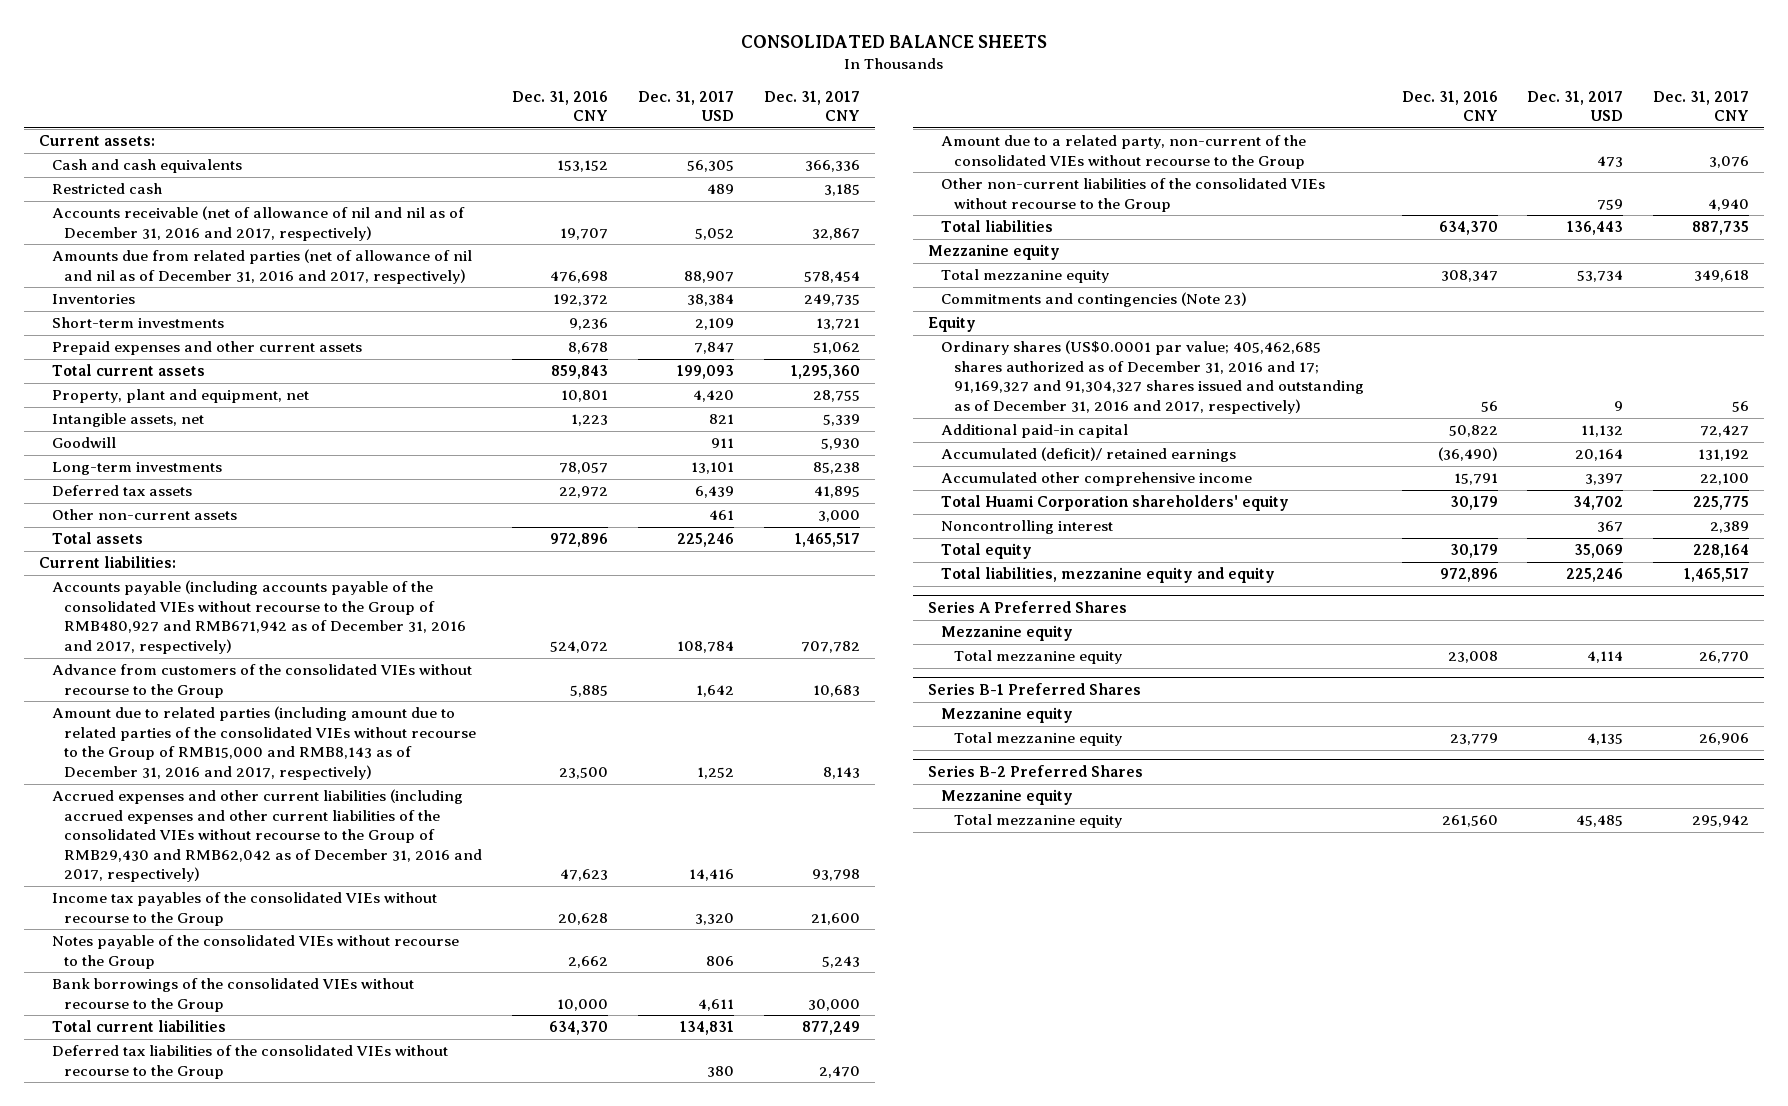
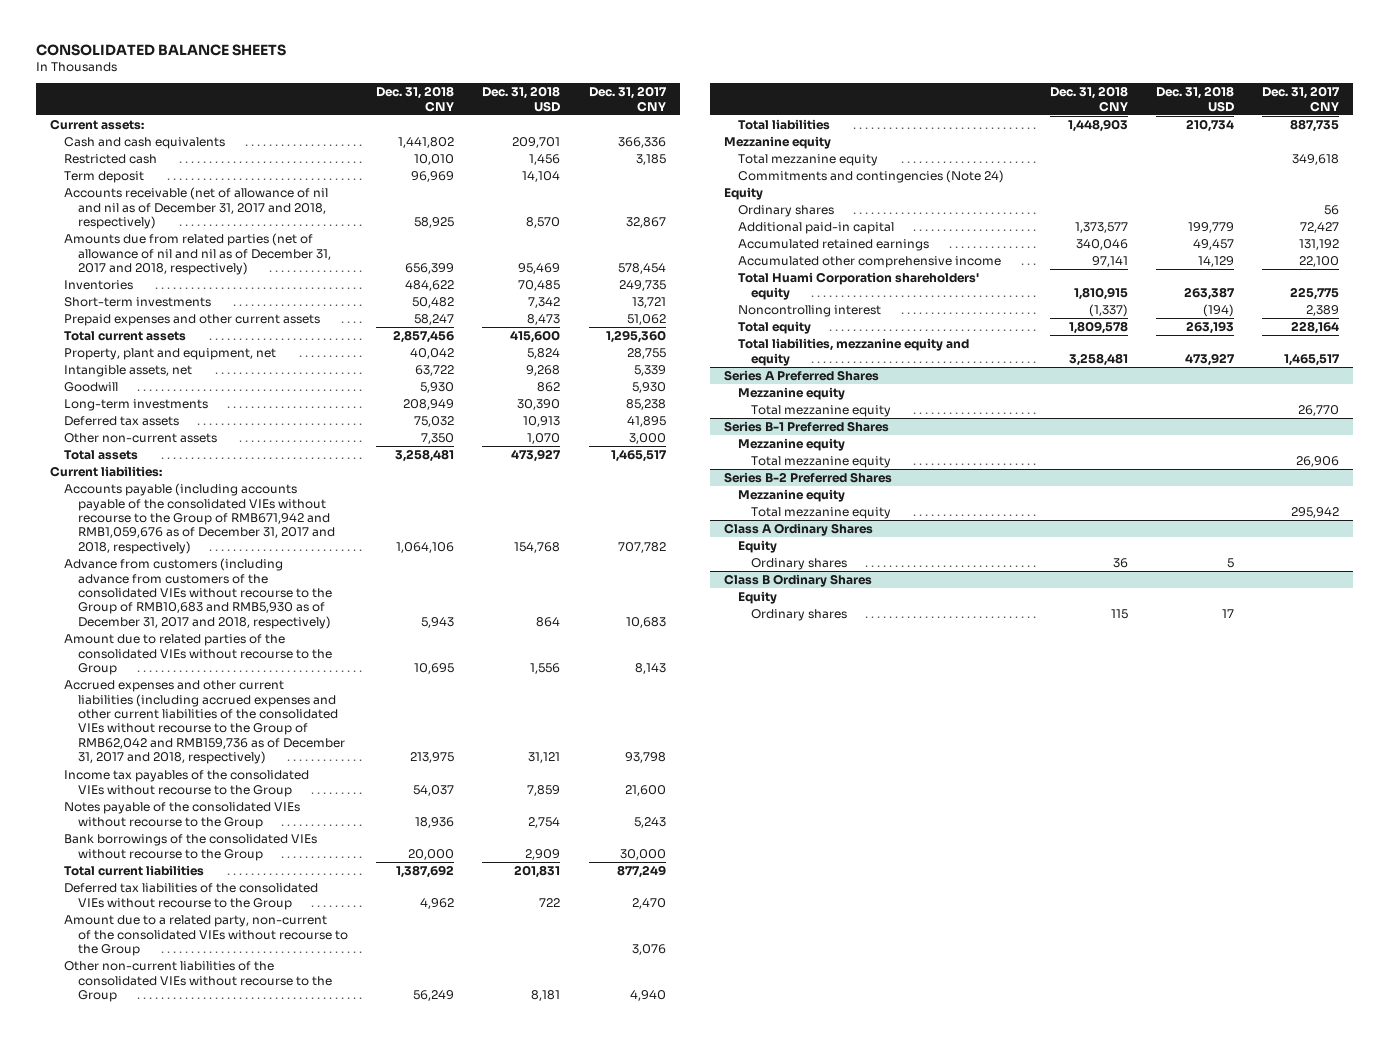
[512,90,609,122] Dec. 31, 2016 CNY -> none
[638,90,735,122] Dec. 31, 2017 USD -> none
none -> [376,86,455,112] Dec. 31, 2018 CNY
none -> [482,86,561,112] Dec. 31, 2018 USD
none -> [64,171,145,184] Term deposit
[51,206,465,241] Accounts receivable (net of allowance of nil and nil as of December 31, 2016 and 2017, respectively) -> [64,187,329,230] Accounts receivable (net of allowance of nil and nil as of December 31, 2017 and 2018, respectively)
[51,249,472,284] Amounts due from related parties (net of allowance of nil and nil as of December 31, 2016 and 2017, respectively) -> [64,233,331,276] Amounts due from related parties (net of allowance of nil and nil as of December 31, 2017 and 2018, respectively)
[51,580,467,654] Accounts payable (including accounts payable of the consolidated VIEs without recourse to the Group of RMB480,927 and RMB671,942 as of December 31, 2016 and 2017, respectively) -> [64,483,335,554] Accounts payable (including accounts payable of the consolidated VIEs without recourse to the Group of RMB671,942 and RMB1,059,676 as of December 31, 2017 and 2018, respectively)
[51,664,472,698] Advance from customers of the consolidated VIEs without recourse to the Group -> [64,558,332,629] Advance from customers (including advance from customers of the consolidated VIEs without recourse to the Group of RMB10,683 and RMB5,930 as of December 31, 2017 and 2018, respectively)
[51,706,477,780] Amount due to related parties (including amount due to related parties of the consolidated VIEs without recourse to the Group of RMB15,000 and RMB8,143 as of December 31, 2016 and 2017, respectively) -> [64,634,332,676] Amount due to related parties of the consolidated VIEs without recourse to the Group
[51,789,483,883] Accrued expenses and other current liabilities (including accrued expenses and other current liabilities of the consolidated VIEs without recourse to the Group of RMB29,430 and RMB62,042 as of December 31, 2016 and 2017, respectively) -> [64,680,345,765] Accrued expenses and other current liabilities (including accrued expenses and other current liabilities of the consolidated VIEs without recourse to the Group of RMB62,042 and RMB159,736 as of December 31, 2017 and 2018, respectively)
[941,292,1248,308] Commitments and contingencies (Note 23) -> [737,170,1004,184] Commitments and contingencies (Note 24)
[941,340,1364,414] Ordinary shares (US$0.0001 par value; 405,462,685 shares authorized as of December 31, 2016 and 17; 91,169,327 and 91,304,327 shares issued and outstanding as of December 31, 2016 and 2017, respectively) -> [737,205,834,218] Ordinary shares
[941,447,1237,463] Accumulated (deficit)/ retained earnings -> [737,239,929,252] Accumulated retained earnings
none -> [723,523,873,537] Class A Ordinary Shares
none -> [737,540,777,554] Equity
none -> [751,558,848,571] Ordinary shares
none -> [723,574,872,588] Class B Ordinary Shares
none -> [737,591,777,605] Equity
none -> [751,609,848,622] Ordinary shares

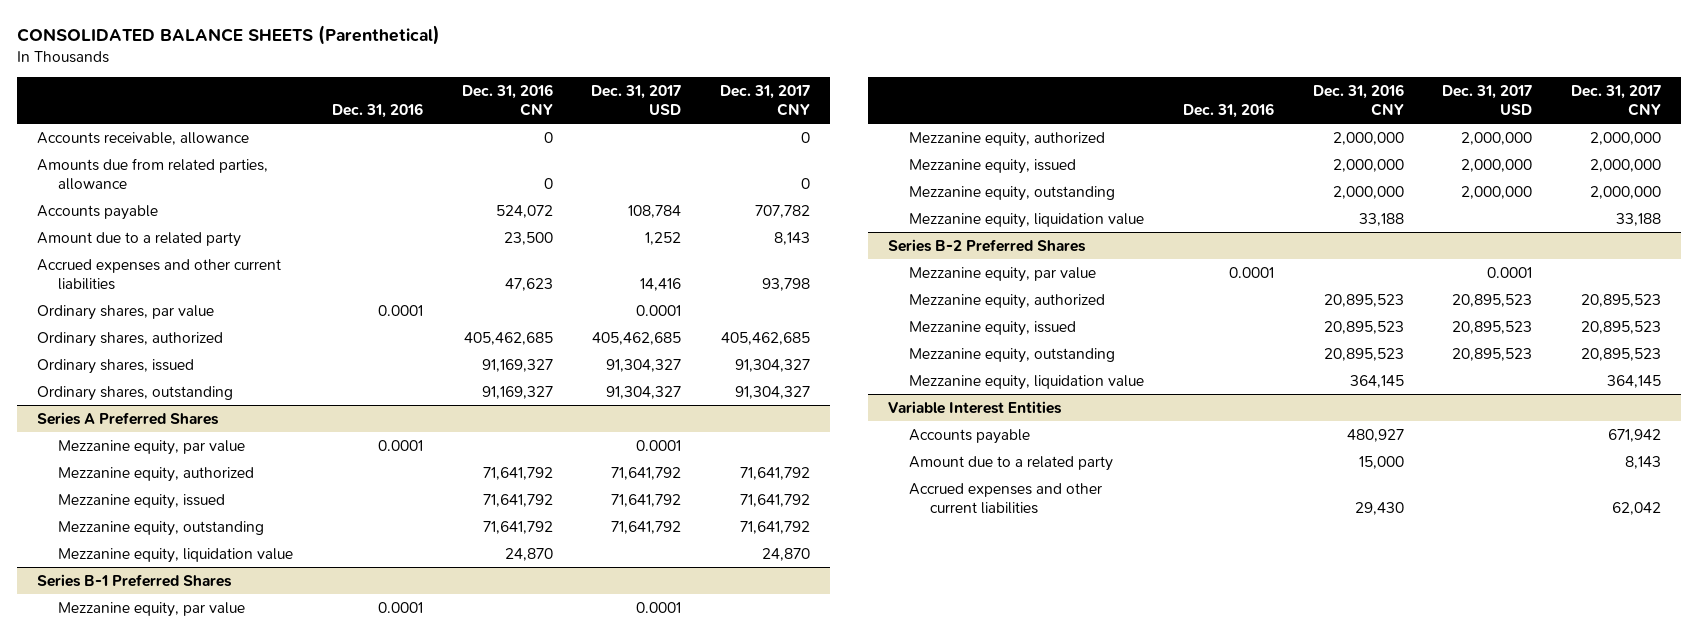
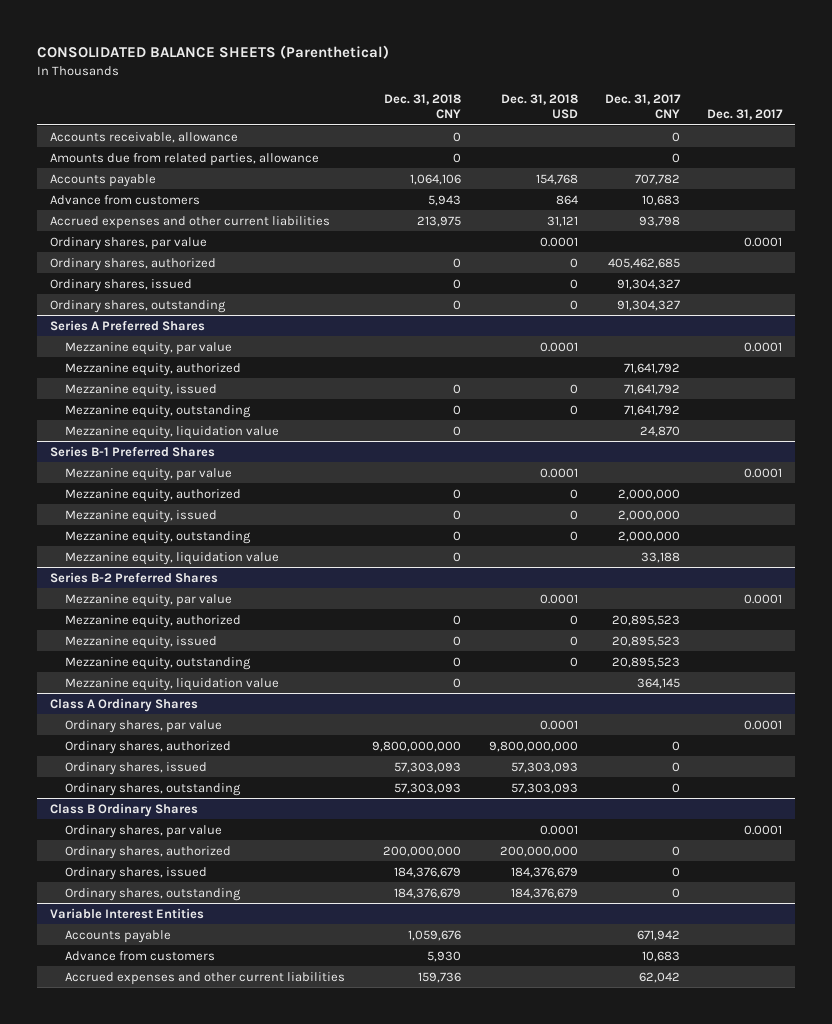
[331,103,423,119] Dec. 31, 2016 -> none
[461,83,553,117] Dec. 31, 2016 CNY -> none
[591,84,682,116] Dec. 31, 2017 USD -> none
none -> [384,93,462,120] Dec. 31, 2018 CNY
none -> [500,93,578,120] Dec. 31, 2018 USD
none -> [706,109,783,121] Dec. 31, 2017
[36,231,241,247] Amount due to a related party -> none
none -> [50,194,201,205] Advance from customers
none -> [50,697,199,712] Class A Ordinary Shares
none -> [65,719,223,733] Ordinary shares, par value
none -> [65,740,232,754] Ordinary shares, authorized
none -> [65,761,208,775] Ordinary shares, issued
none -> [65,782,242,796] Ordinary shares, outstanding
none -> [50,802,199,817] Class B Ordinary Shares
none -> [65,824,223,838] Ordinary shares, par value
none -> [65,845,232,859] Ordinary shares, authorized
none -> [65,866,208,880] Ordinary shares, issued
none -> [65,887,242,901] Ordinary shares, outstanding
[908,455,1113,471] Amount due to a related party -> none
none -> [65,950,216,961] Advance from customers

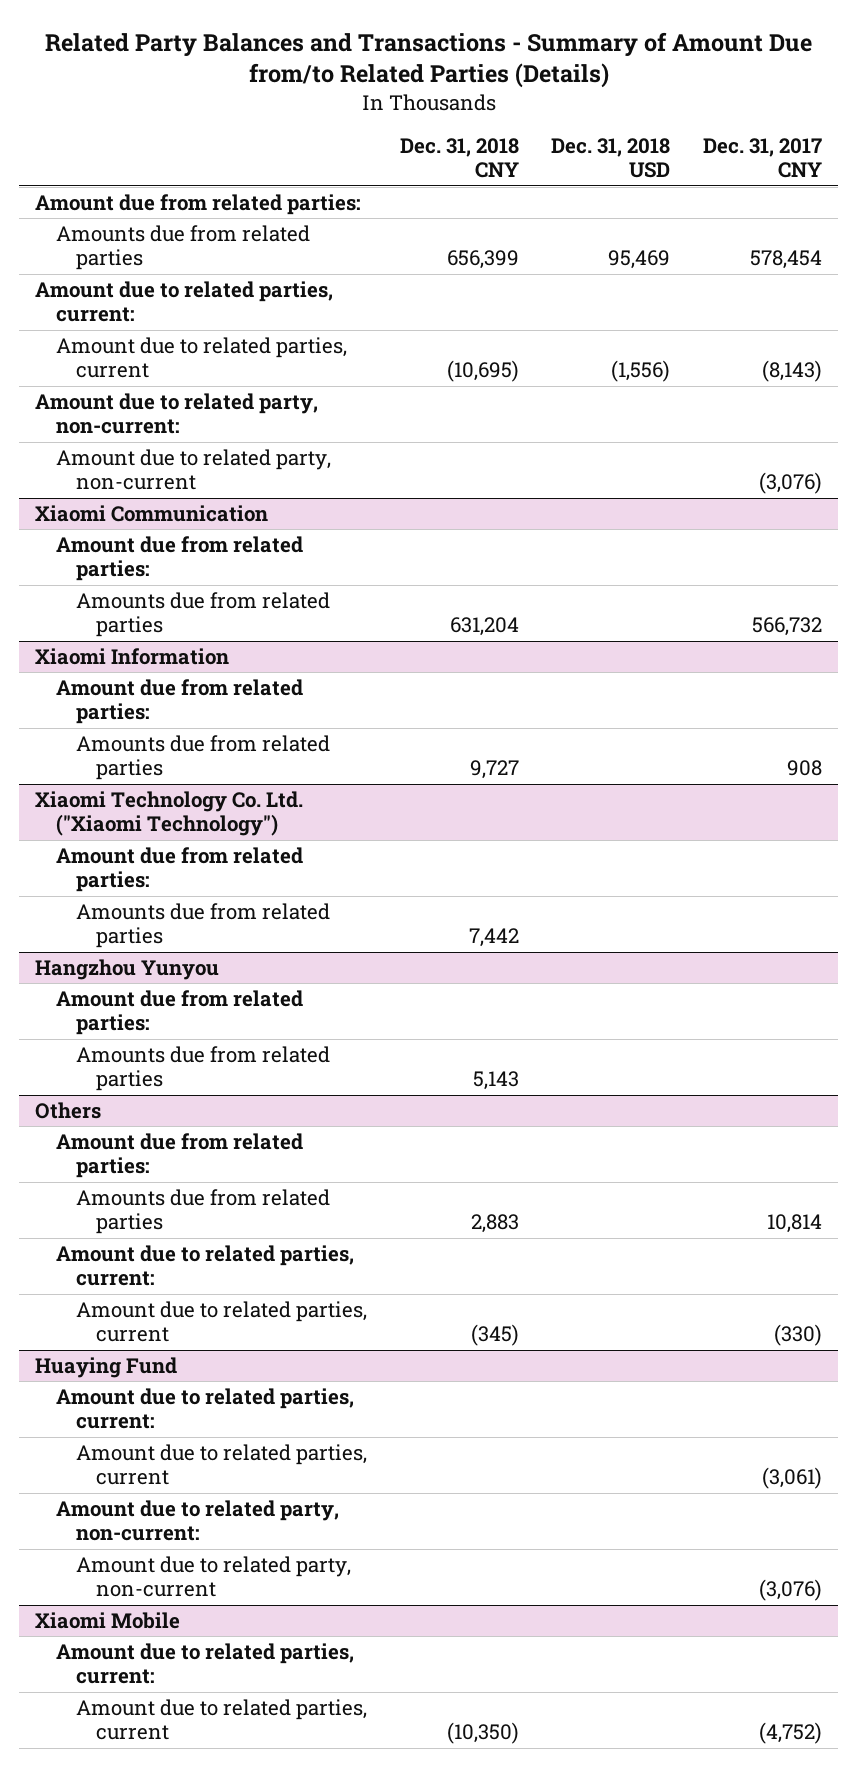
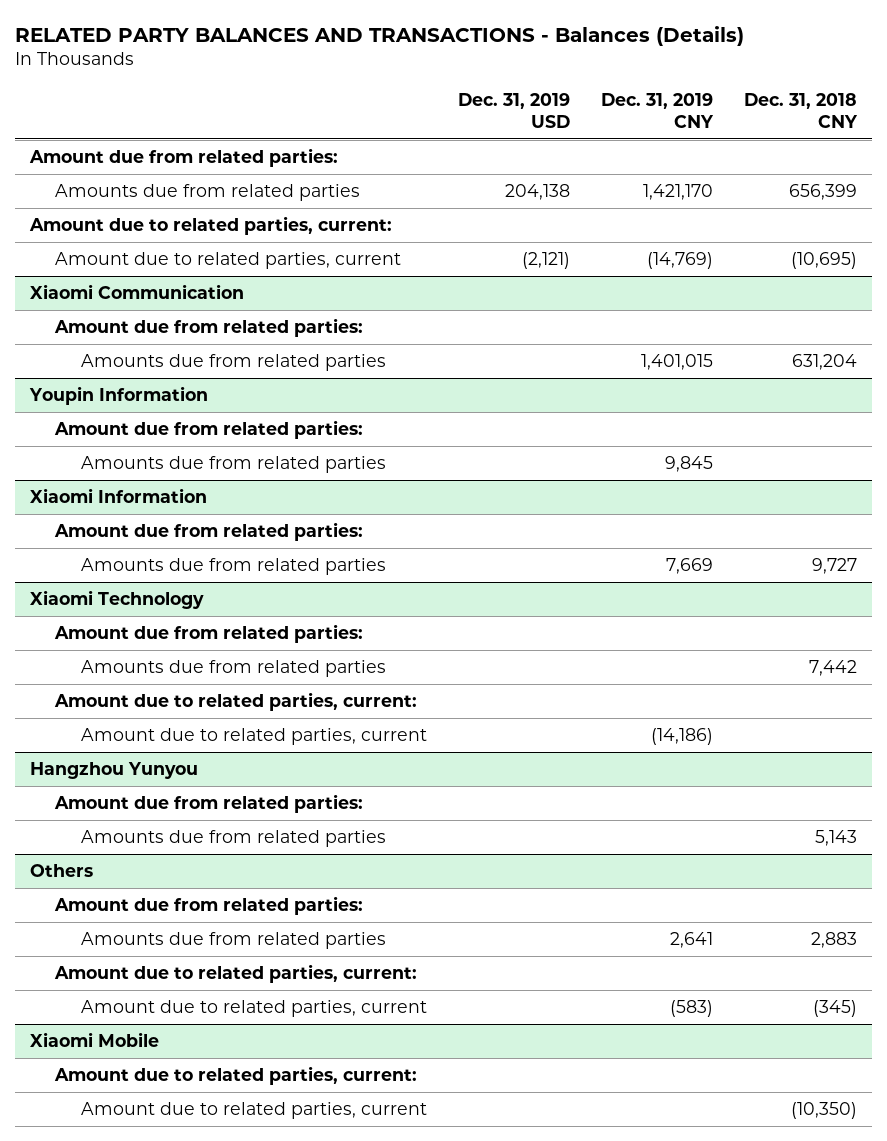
[44,31,812,89] Related Party Balances and Transactions - Summary of Amount Due from/to Related Parties (Details) -> [14,25,744,46] RELATED PARTY BALANCES AND TRANSACTIONS - Balances (Details)
[551,138,671,179] Dec. 31, 2018 USD -> none
[702,138,822,179] Dec. 31, 2017 CNY -> none
none -> [457,92,570,128] Dec. 31, 2019 USD
none -> [600,92,714,128] Dec. 31, 2019 CNY
[35,393,319,435] Amount due to related party, non-current: -> none
[55,449,331,491] Amount due to related party, non-current -> none
none -> [29,386,209,406] Youpin Information
none -> [54,420,364,440] Amount due from related parties:
none -> [80,456,386,474] Amounts due from related parties
[35,791,304,837] Xiaomi Technology Co. Ltd. ("Xiaomi Technology") -> [30,590,205,610] Xiaomi Technology
none -> [54,692,418,712] Amount due to related parties, current:
none -> [80,728,427,746] Amount due to related parties, current
[35,1357,178,1379] Huaying Fund -> none
[55,1388,354,1430] Amount due to related parties, current: -> none
[76,1444,368,1486] Amount due to related parties, current -> none
[55,1500,339,1542] Amount due to related party, non-current: -> none
[76,1556,352,1598] Amount due to related party, non-current -> none

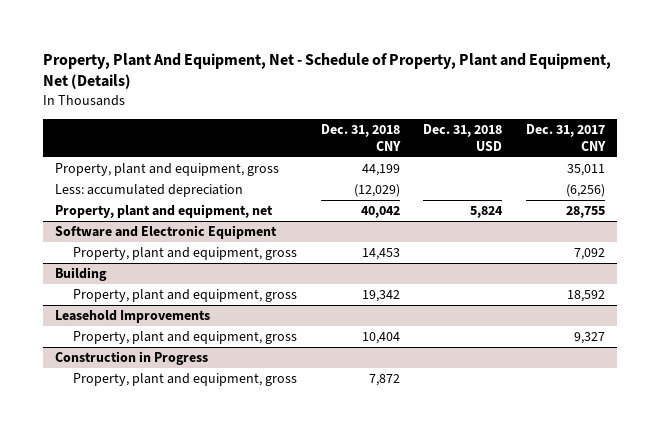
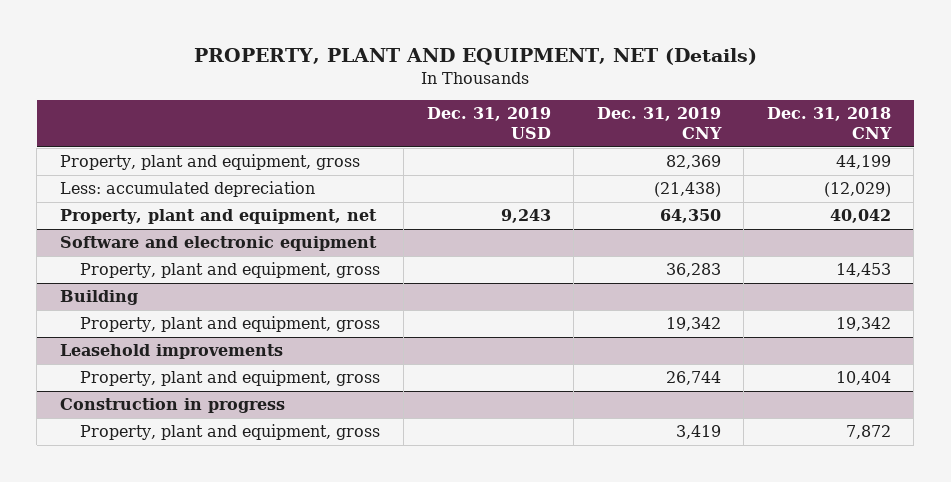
[42,52,611,90] Property, Plant And Equipment, Net - Schedule of Property, Plant and Equipment, Net (Details) -> [194,47,758,65] PROPERTY, PLANT AND EQUIPMENT, NET (Details)
[423,124,503,152] Dec. 31, 2018 USD -> none
[526,124,607,152] Dec. 31, 2017 CNY -> none
none -> [426,107,551,140] Dec. 31, 2019 USD
none -> [596,107,722,140] Dec. 31, 2019 CNY
[54,225,277,240] Software and Electronic Equipment -> [59,236,377,252] Software and electronic equipment
[54,310,210,324] Leasehold Improvements -> [59,344,283,360] Leasehold improvements
[54,351,208,366] Construction in Progress -> [59,398,285,414] Construction in progress

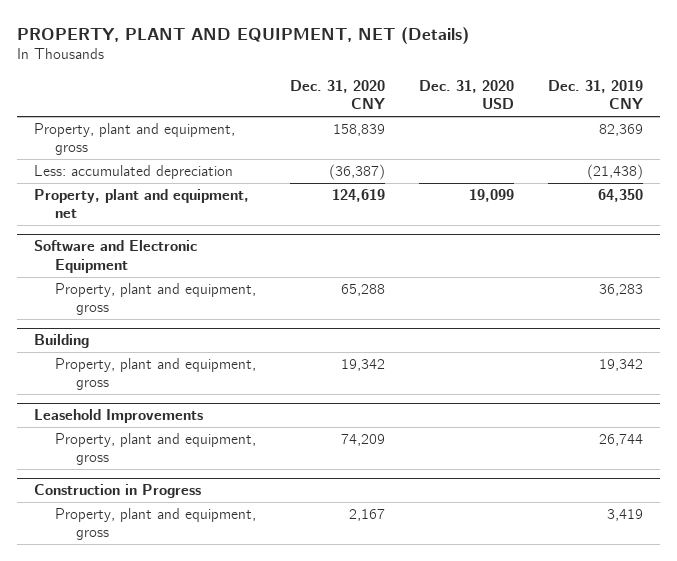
[426,107,551,140] Dec. 31, 2019 USD -> none
[766,107,892,140] Dec. 31, 2018 CNY -> none
none -> [289,79,385,110] Dec. 31, 2020 CNY
none -> [418,79,514,110] Dec. 31, 2020 USD
[59,236,377,252] Software and electronic equipment -> [34,240,198,273] Software and Electronic Equipment
[59,344,283,360] Leasehold improvements -> [34,409,204,424] Leasehold Improvements
[59,398,285,414] Construction in progress -> [34,484,202,499] Construction in Progress

